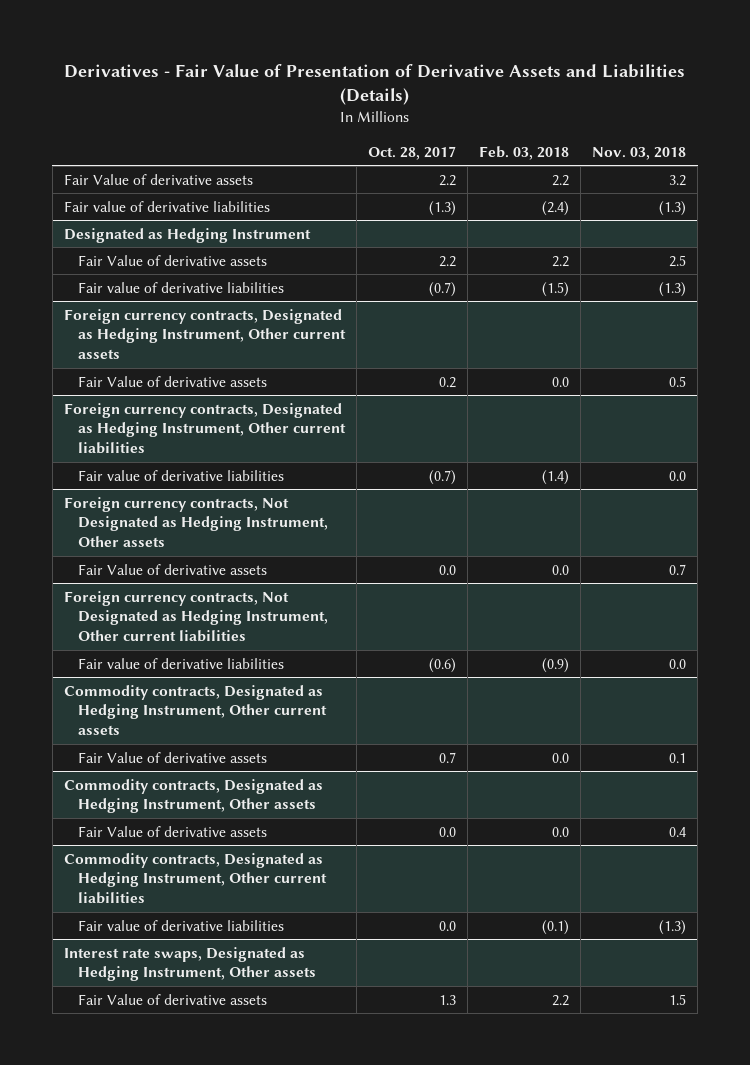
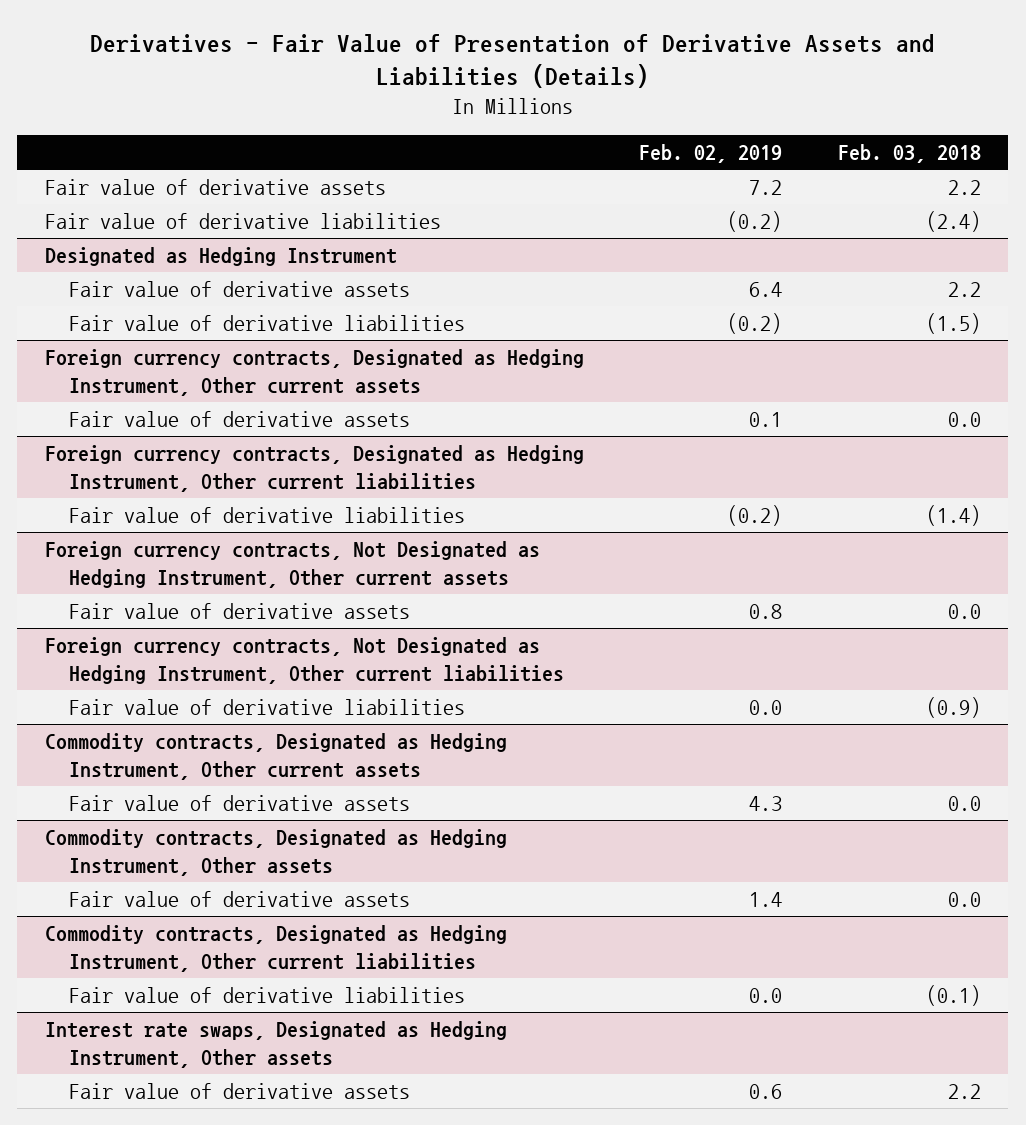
[367,145,456,160] Oct. 28, 2017 -> none
[592,146,687,160] Nov. 03, 2018 -> none
none -> [639,143,783,163] Feb. 02, 2019
[63,173,253,185] Fair Value of derivative assets -> [45,179,387,196] Fair value of derivative assets
[77,254,267,266] Fair Value of derivative assets -> [69,281,411,298] Fair value of derivative assets
[77,375,267,387] Fair Value of derivative assets -> [69,411,411,428] Fair value of derivative assets
[63,496,328,548] Foreign currency contracts, Not Designated as Hedging Instrument, Other assets -> [45,541,541,588] Foreign currency contracts, Not Designated as Hedging Instrument, Other current assets
[77,563,267,575] Fair Value of derivative assets -> [69,603,411,620] Fair value of derivative assets
[77,751,267,763] Fair Value of derivative assets -> [69,795,411,812] Fair value of derivative assets
[77,825,267,837] Fair Value of derivative assets -> [69,891,411,908] Fair value of derivative assets
[77,993,267,1005] Fair Value of derivative assets -> [69,1083,411,1100] Fair value of derivative assets

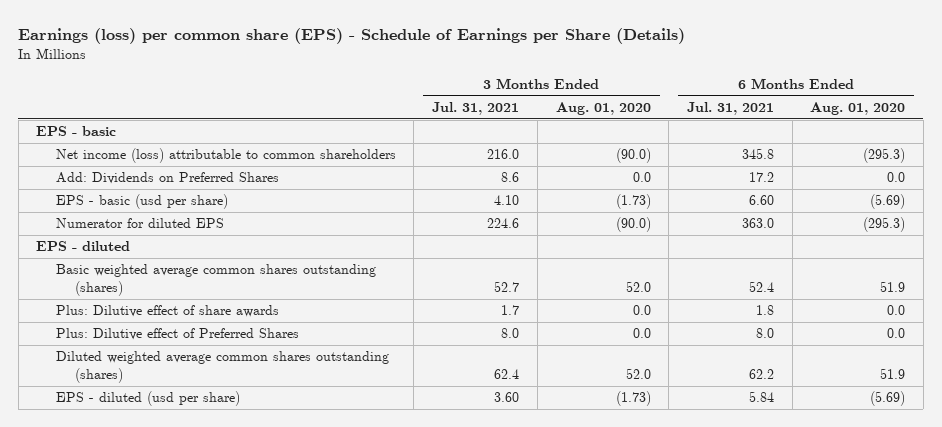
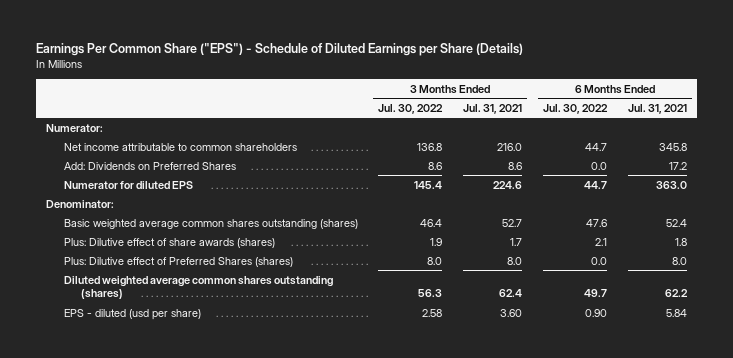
[18,27,686,44] Earnings (loss) per common share (EPS) - Schedule of Earnings per Share (Details) -> [36,43,524,57] Earnings Per Common Share ("EPS") - Schedule of Diluted Earnings per Share (Details)
[555,102,651,116] Aug. 01, 2020 -> none
[810,102,906,116] Aug. 01, 2020 -> none
none -> [378,103,444,114] Jul. 30, 2022
none -> [543,103,609,114] Jul. 30, 2022
[36,126,117,137] EPS - basic -> [46,123,104,132] Numerator:
[55,148,396,164] Net income (loss) attributable to common shareholders -> [63,142,297,151] Net income attributable to common shareholders
[55,194,228,210] EPS - basic (usd per share) -> none
[36,241,131,252] EPS - diluted -> [46,199,115,208] Denominator:
[55,305,279,318] Plus: Dilutive effect of share awards -> [63,237,275,248] Plus: Dilutive effect of share awards (shares)
[55,328,299,341] Plus: Dilutive effect of Preferred Shares -> [63,256,293,267] Plus: Dilutive effect of Preferred Shares (shares)

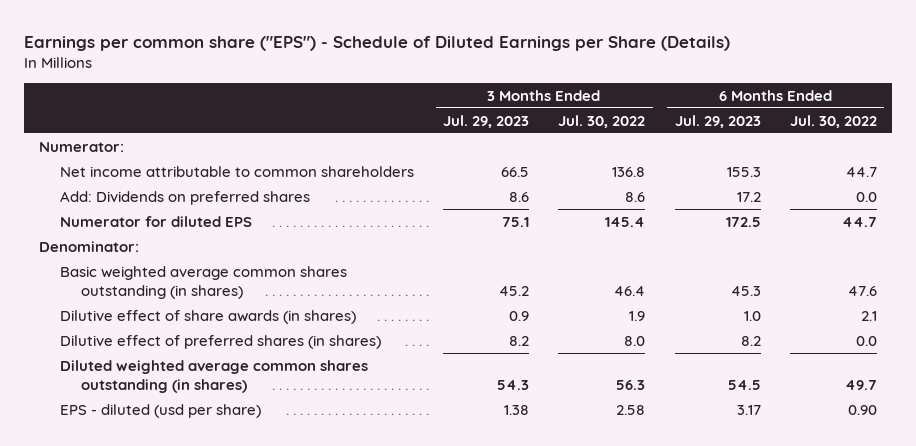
[36,43,524,57] Earnings Per Common Share ("EPS") - Schedule of Diluted Earnings per Share (Details) -> [24,35,731,51] Earnings per common share ("EPS") - Schedule of Diluted Earnings per Share (Details)
[463,103,523,114] Jul. 31, 2021 -> none
[627,103,687,114] Jul. 31, 2021 -> none
none -> [443,114,530,128] Jul. 29, 2023
none -> [674,114,761,128] Jul. 29, 2023
[63,161,236,170] Add: Dividends on Preferred Shares -> [59,190,310,205] Add: Dividends on preferred shares
[63,218,358,229] Basic weighted average common shares outstanding (shares) -> [59,265,347,299] Basic weighted average common shares outstanding (in shares)
[63,237,275,248] Plus: Dilutive effect of share awards (shares) -> [59,309,356,324] Dilutive effect of share awards (in shares)
[63,256,293,267] Plus: Dilutive effect of Preferred Shares (shares) -> [59,334,381,349] Dilutive effect of preferred shares (in shares)
[63,275,333,300] Diluted weighted average common shares outstanding (shares) -> [59,359,368,393] Diluted weighted average common shares outstanding (in shares)

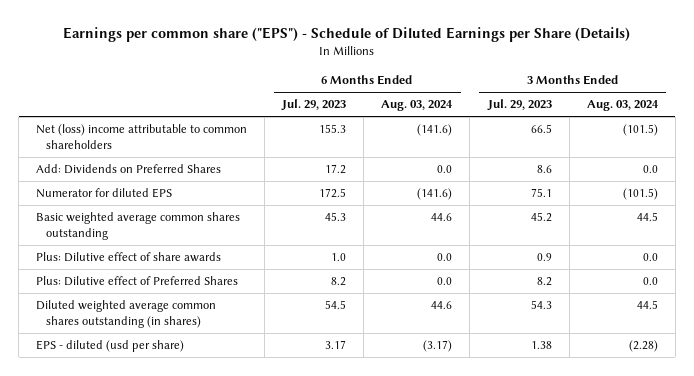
[558,114,646,128] Jul. 30, 2022 -> none
[789,114,877,128] Jul. 30, 2022 -> none
none -> [381,100,454,112] Aug. 03, 2024
none -> [586,100,659,112] Aug. 03, 2024
[38,141,124,152] Numerator: -> none
[59,165,414,177] Net income attributable to common shareholders -> [36,124,248,150] Net (loss) income attributable to common shareholders
[59,190,310,205] Add: Dividends on preferred shares -> [36,164,222,175] Add: Dividends on Preferred Shares
[38,240,139,252] Denominator: -> none
[59,265,347,299] Basic weighted average common shares outstanding (in shares) -> [36,212,241,241] Basic weighted average common shares outstanding
[59,309,356,324] Dilutive effect of share awards (in shares) -> [36,252,222,263] Plus: Dilutive effect of share awards
[59,334,381,349] Dilutive effect of preferred shares (in shares) -> [36,276,239,287] Plus: Dilutive effect of Preferred Shares

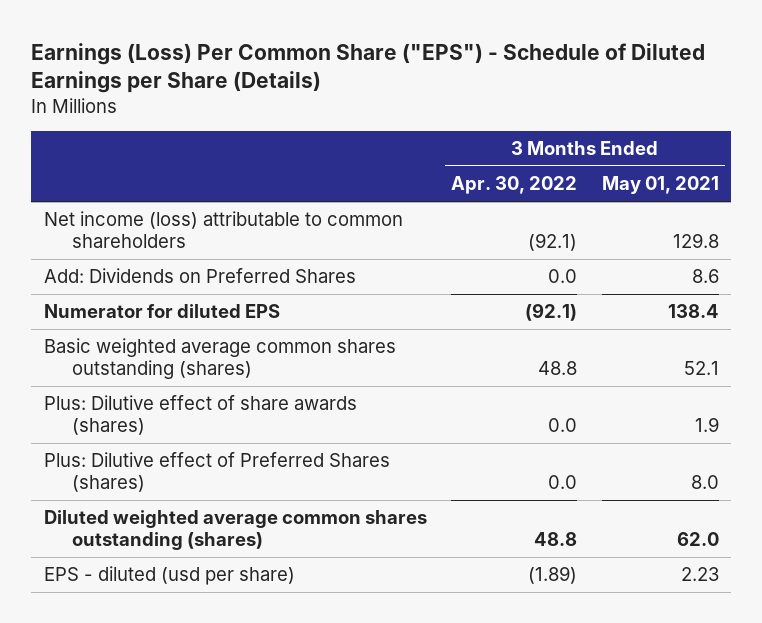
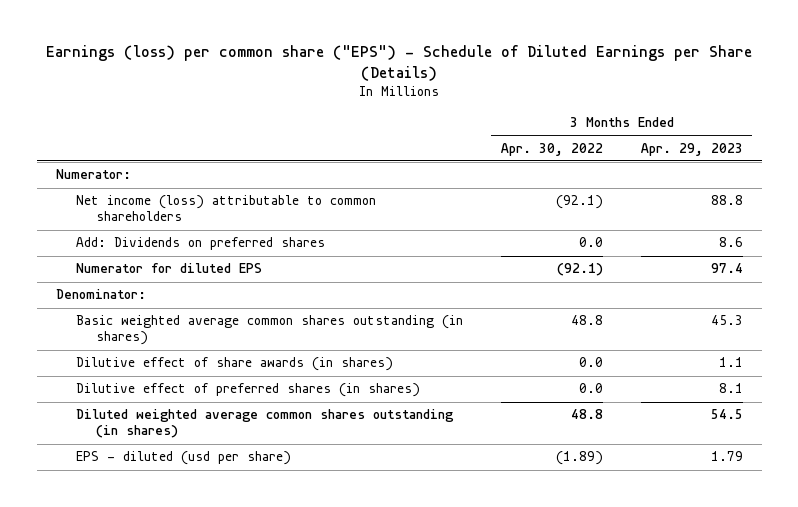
[31,42,706,93] Earnings (Loss) Per Common Share ("EPS") - Schedule of Diluted Earnings per Share (Details) -> [46,45,753,82] Earnings (loss) per common share ("EPS") - Schedule of Diluted Earnings per Share (Details)
[601,176,719,195] May 01, 2021 -> none
none -> [640,142,743,156] Apr. 29, 2023
none -> [55,169,131,180] Numerator:
[43,268,356,284] Add: Dividends on Preferred Shares -> [75,237,325,251] Add: Dividends on preferred shares
none -> [55,289,146,300] Denominator:
[43,338,396,380] Basic weighted average common shares outstanding (shares) -> [75,315,463,346] Basic weighted average common shares outstanding (in shares)
[43,395,357,436] Plus: Dilutive effect of share awards (shares) -> [75,357,393,372] Dilutive effect of share awards (in shares)
[43,452,390,493] Plus: Dilutive effect of Preferred Shares (shares) -> [75,383,420,398] Dilutive effect of preferred shares (in shares)
[43,510,427,551] Diluted weighted average common shares outstanding (shares) -> [75,409,454,439] Diluted weighted average common shares outstanding (in shares)

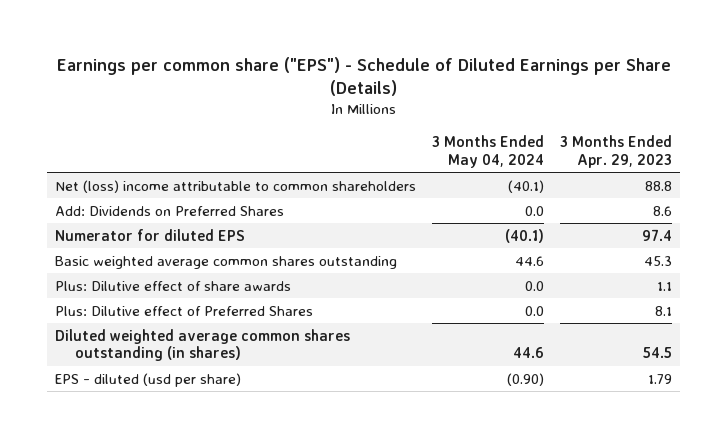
[46,45,753,82] Earnings (loss) per common share ("EPS") - Schedule of Diluted Earnings per Share (Details) -> [56,56,671,97] Earnings per common share ("EPS") - Schedule of Diluted Earnings per Share (Details)
[500,142,603,156] Apr. 30, 2022 -> none
none -> [432,135,545,168] 3 Months Ended May 04, 2024
[55,169,131,180] Numerator: -> none
[75,195,376,222] Net income (loss) attributable to common shareholders -> [55,179,417,193] Net (loss) income attributable to common shareholders
[75,237,325,251] Add: Dividends on preferred shares -> [55,205,285,216] Add: Dividends on Preferred Shares
[55,289,146,300] Denominator: -> none
[75,315,463,346] Basic weighted average common shares outstanding (in shares) -> [55,255,398,269] Basic weighted average common shares outstanding
[75,357,393,372] Dilutive effect of share awards (in shares) -> [55,280,292,291] Plus: Dilutive effect of share awards
[75,383,420,398] Dilutive effect of preferred shares (in shares) -> [55,305,314,316] Plus: Dilutive effect of Preferred Shares

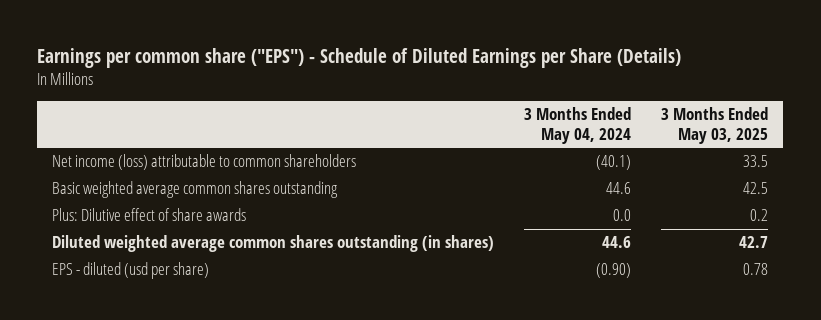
[560,135,673,168] 3 Months Ended Apr. 29, 2023 -> none
none -> [661,107,769,144] 3 Months Ended May 03, 2025
[55,205,285,216] Add: Dividends on Preferred Shares -> none
[55,228,246,241] Numerator for diluted EPS -> none
[55,179,417,193] Net (loss) income attributable to common shareholders -> [52,154,357,171] Net income (loss) attributable to common shareholders
[55,305,314,316] Plus: Dilutive effect of Preferred Shares -> none

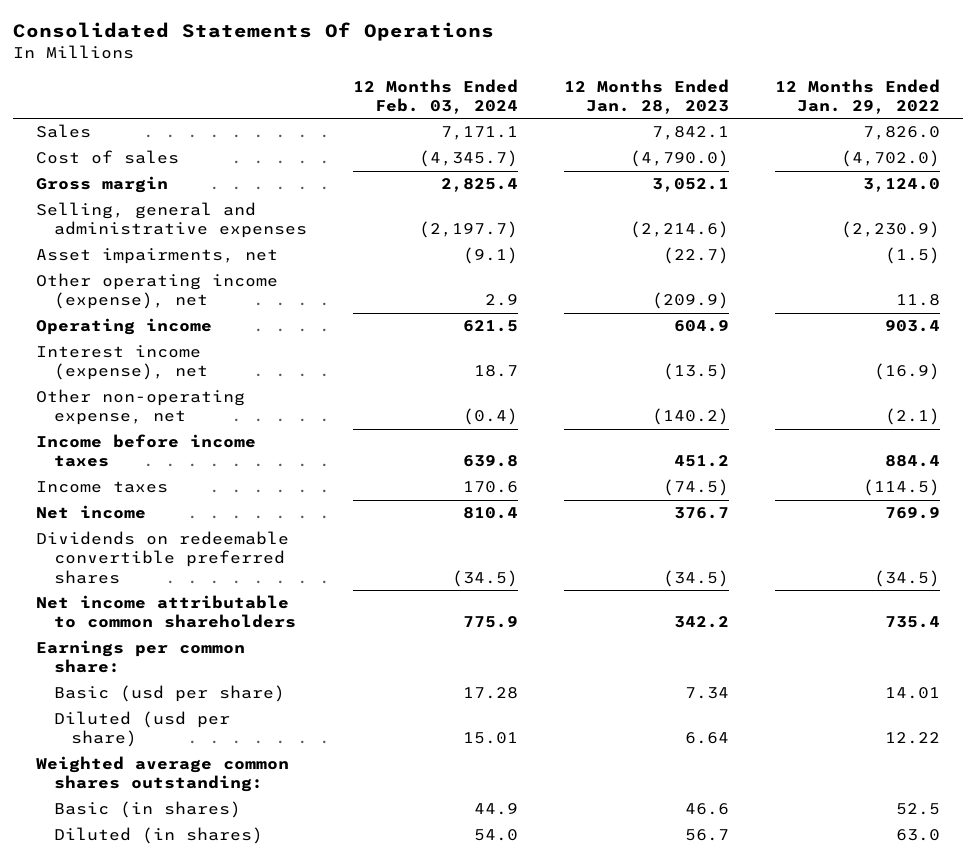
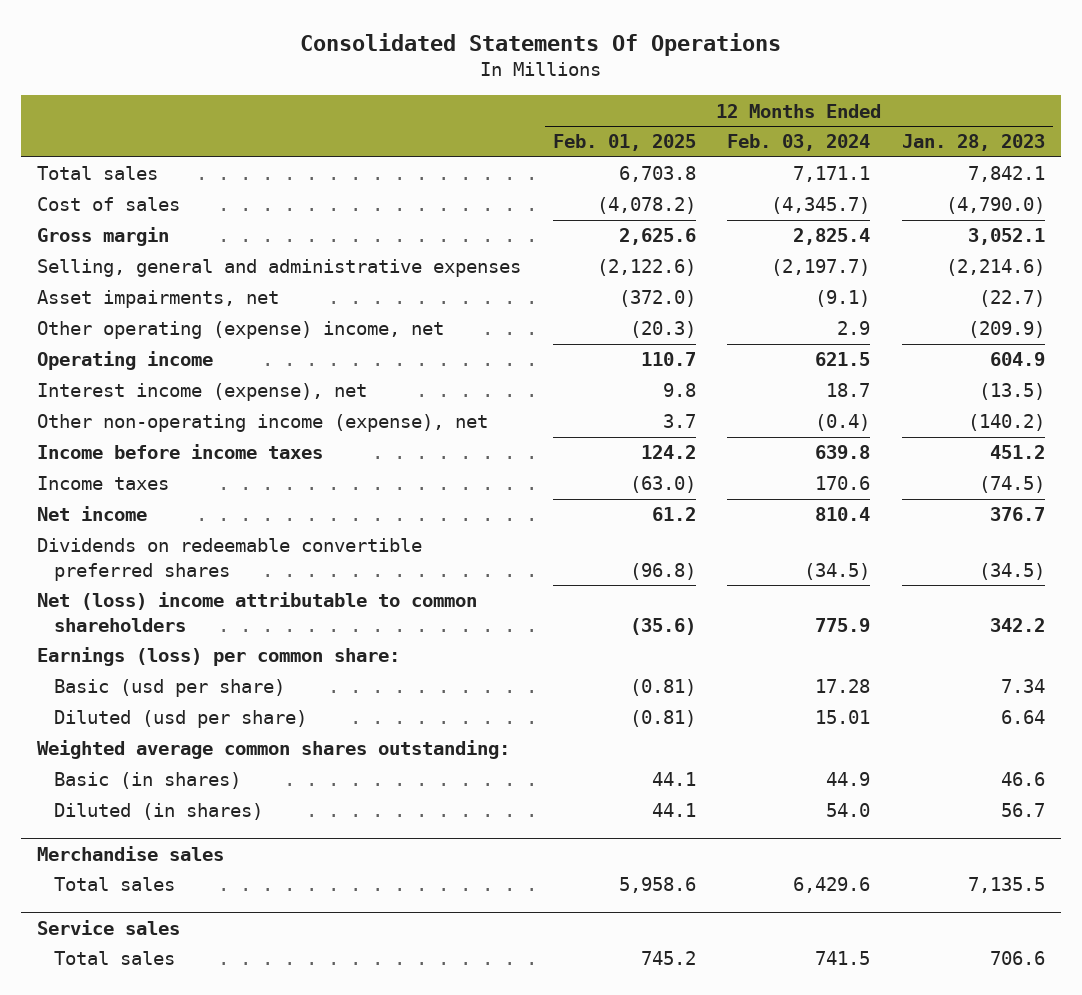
[774,78,940,114] 12 Months Ended Jan. 29, 2022 -> none
none -> [552,134,696,152] Feb. 01, 2025
[35,124,91,139] Sales -> [36,166,158,181] Total sales
[35,273,278,310] Other operating income (expense), net -> [36,321,444,340] Other operating (expense) income, net
[35,389,245,426] Other non-operating expense, net -> [36,414,488,433] Other non-operating income (expense), net
[35,595,296,629] Net income attributable to common shareholders -> [36,592,477,632] Net (loss) income attributable to common shareholders
[35,640,245,674] Earnings per common share: -> [36,647,400,667] Earnings (loss) per common share:
none -> [36,845,224,861] Merchandise sales
none -> [54,877,176,892] Total sales
none -> [36,919,180,935] Service sales
none -> [54,951,176,966] Total sales

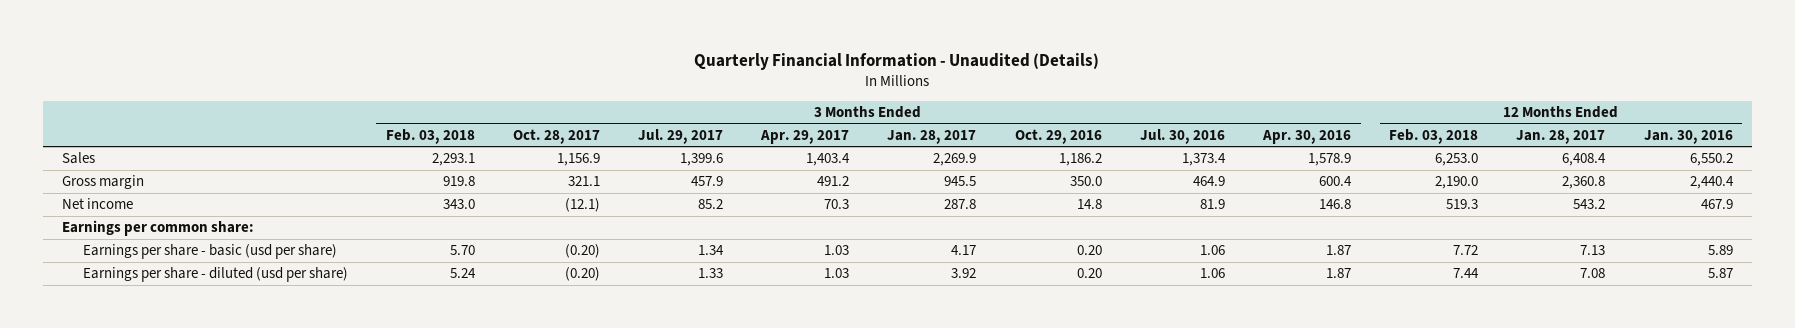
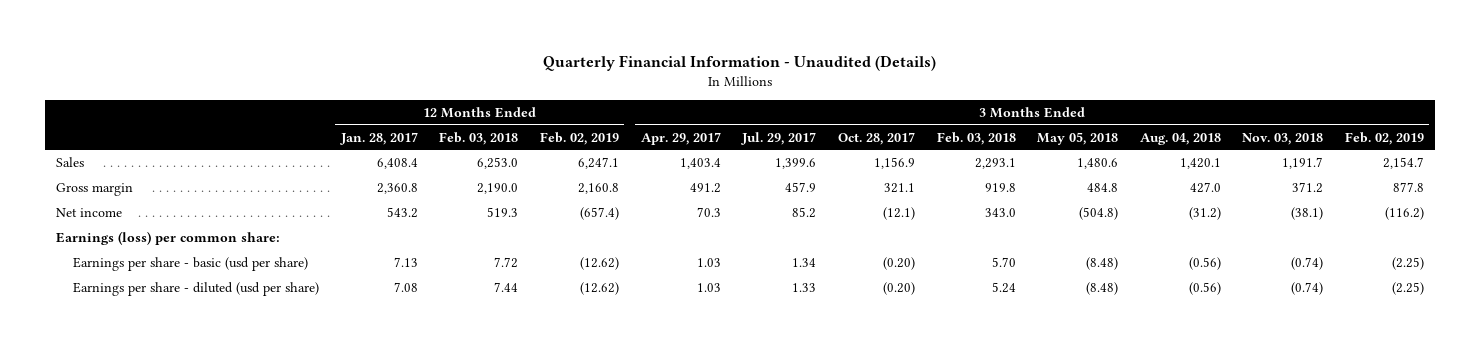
[887,129,977,144] Jan. 28, 2017 -> none
[1014,128,1102,144] Oct. 29, 2016 -> none
[1139,128,1225,144] Jul. 30, 2016 -> none
[1262,129,1352,144] Apr. 30, 2016 -> none
[1643,129,1733,144] Jan. 30, 2016 -> none
none -> [540,131,620,145] Feb. 02, 2019
none -> [1037,131,1119,145] May 05, 2018
none -> [1139,132,1221,145] Aug. 04, 2018
none -> [1242,132,1324,145] Nov. 03, 2018
none -> [1345,131,1425,145] Feb. 02, 2019
[62,220,255,237] Earnings per common share: -> [56,230,281,245] Earnings (loss) per common share:

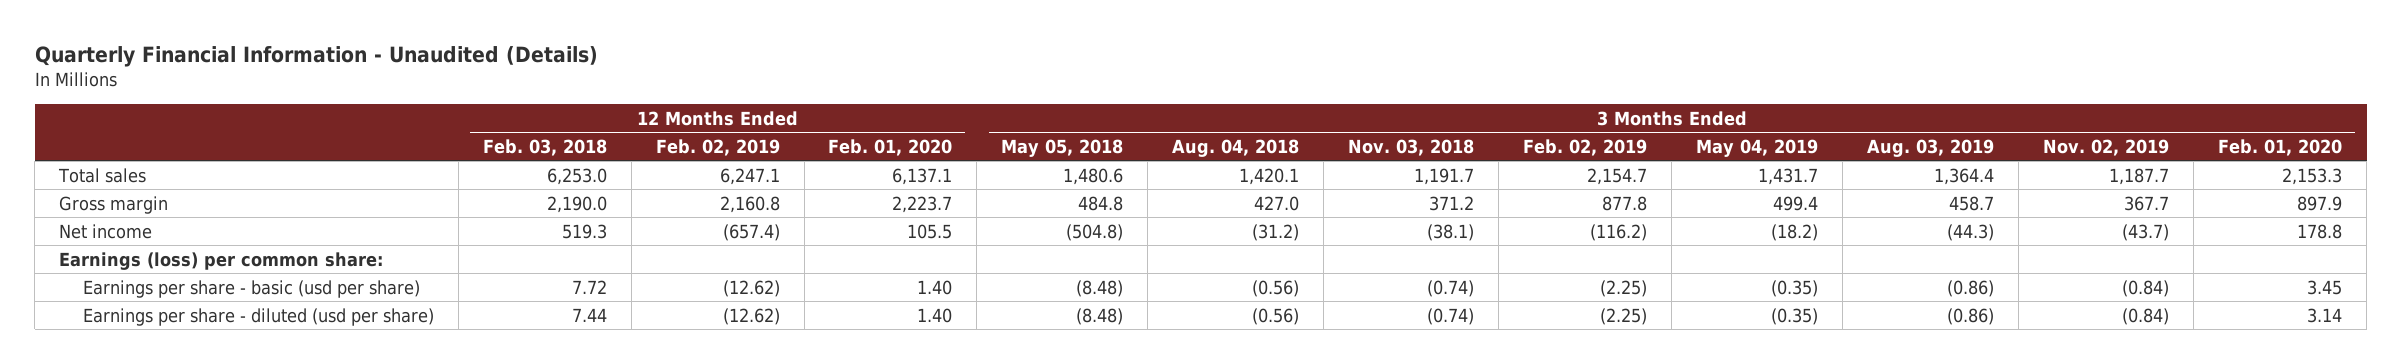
[339,131,418,145] Jan. 28, 2017 -> none
[640,131,721,145] Apr. 29, 2017 -> none
[741,131,817,145] Jul. 29, 2017 -> none
[837,131,915,145] Oct. 28, 2017 -> none
[936,131,1016,145] Feb. 03, 2018 -> none
none -> [828,138,953,156] Feb. 01, 2020
none -> [1696,138,1819,157] May 04, 2019
none -> [1867,138,1995,157] Aug. 03, 2019
none -> [2043,138,2170,156] Nov. 02, 2019
none -> [2218,138,2343,156] Feb. 01, 2020
[56,156,85,167] Sales -> [58,167,147,183] Total sales

